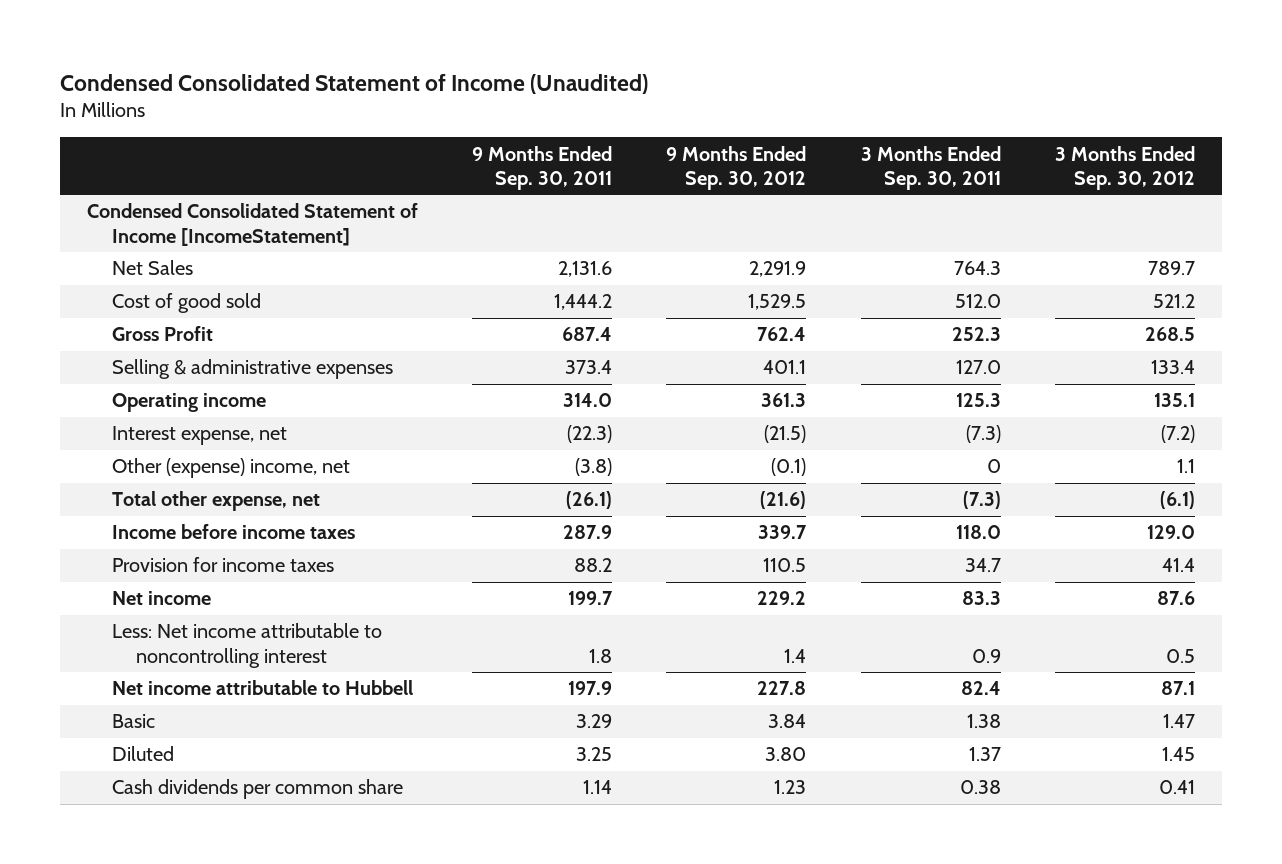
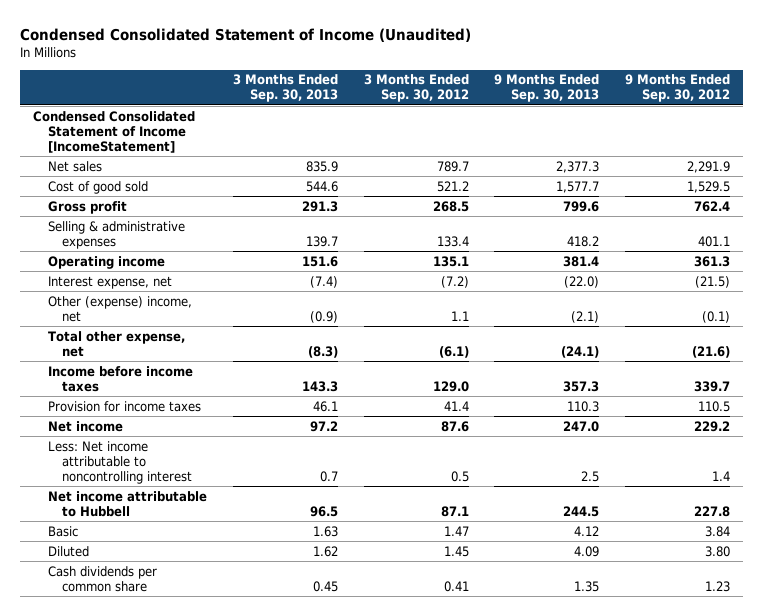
[472,145,613,191] 9 Months Ended Sep. 30, 2011 -> none
[860,145,1001,191] 3 Months Ended Sep. 30, 2011 -> none
none -> [232,74,338,103] 3 Months Ended Sep. 30, 2013
none -> [494,74,600,103] 9 Months Ended Sep. 30, 2013
[111,260,193,276] Net Sales -> [47,160,102,172] Net sales
[111,326,213,342] Gross Profit -> [47,200,127,214] Gross profit

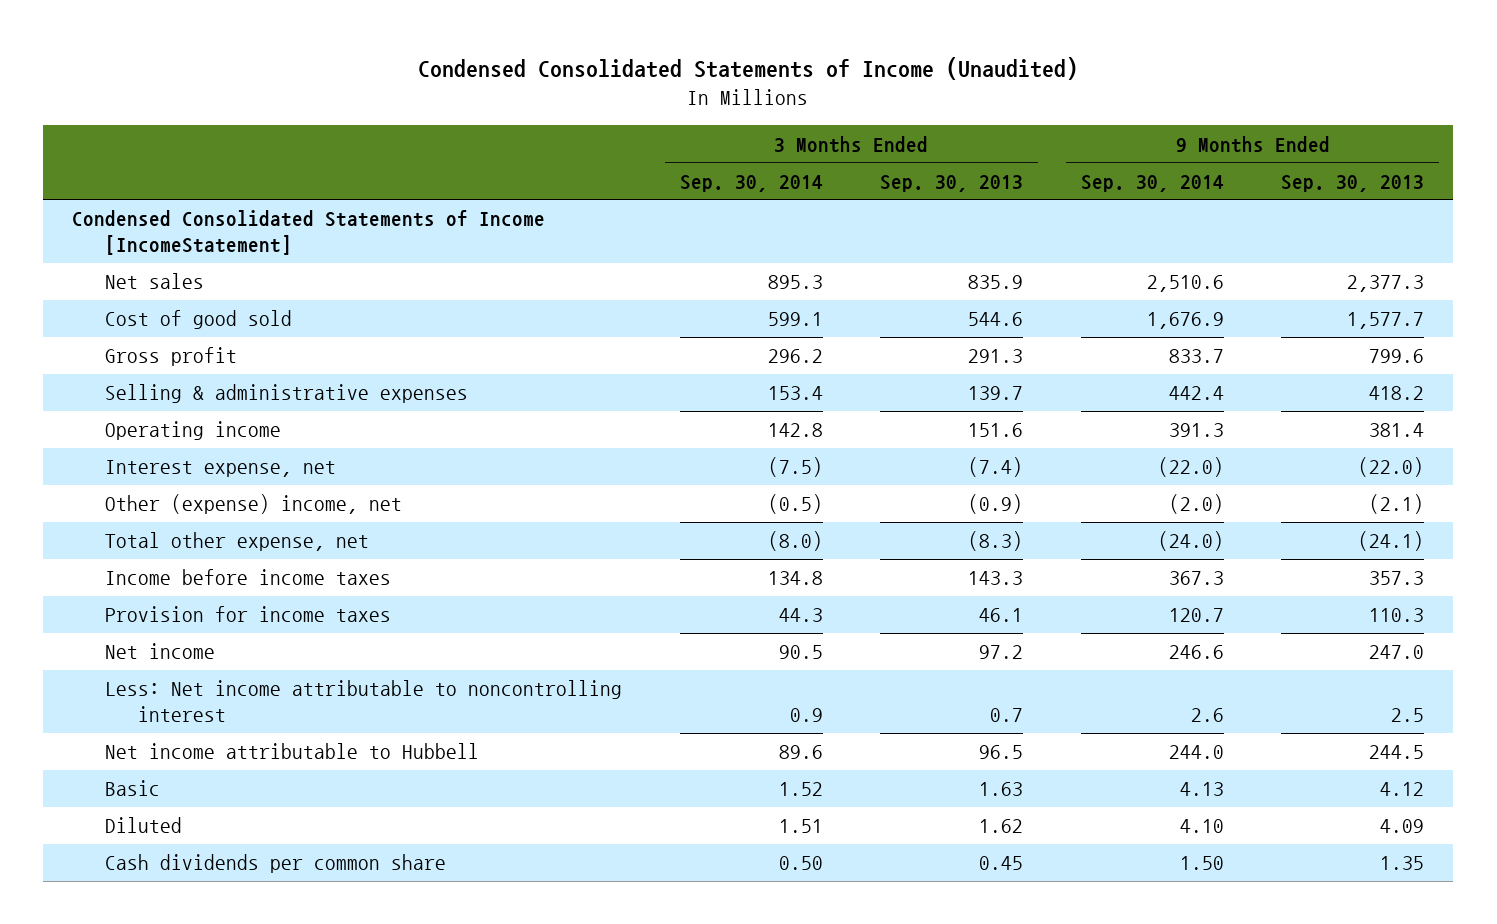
[20,27,472,42] Condensed Consolidated Statement of Income (Unaudited) -> [418,56,1079,80] Condensed Consolidated Statements of Income (Unaudited)
[363,74,469,103] 3 Months Ended Sep. 30, 2012 -> none
[625,74,731,103] 9 Months Ended Sep. 30, 2012 -> none
none -> [679,174,823,192] Sep. 30, 2014
none -> [1080,174,1224,192] Sep. 30, 2014
[33,110,196,153] Condensed Consolidated Statement of Income [IncomeStatement] -> [72,210,546,256] Condensed Consolidated Statements of Income [IncomeStatement]

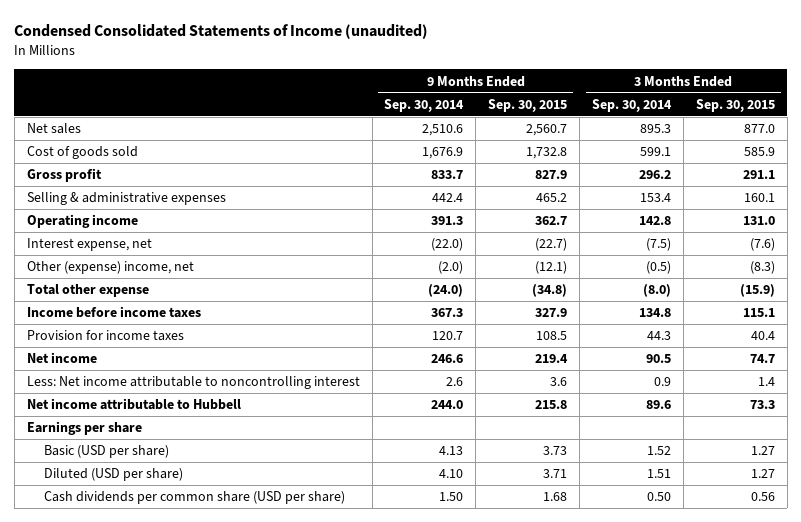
[418,56,1079,80] Condensed Consolidated Statements of Income (Unaudited) -> [14,24,429,40] Condensed Consolidated Statements of Income (unaudited)
[880,174,1024,192] Sep. 30, 2013 -> none
[1281,174,1425,192] Sep. 30, 2013 -> none
none -> [488,98,568,112] Sep. 30, 2015
none -> [695,98,775,112] Sep. 30, 2015
[72,210,546,256] Condensed Consolidated Statements of Income [IncomeStatement] -> none
[104,310,292,330] Cost of good sold -> [26,146,138,160] Cost of goods sold
[104,532,369,552] Total other expense, net -> [26,284,149,298] Total other expense
none -> [26,421,142,436] Earnings per share
[104,780,160,797] Basic -> [43,445,169,459] Basic (USD per share)
[104,817,182,834] Diluted -> [43,468,183,482] Diluted (USD per share)
[104,854,446,874] Cash dividends per common share -> [43,491,345,505] Cash dividends per common share (USD per share)

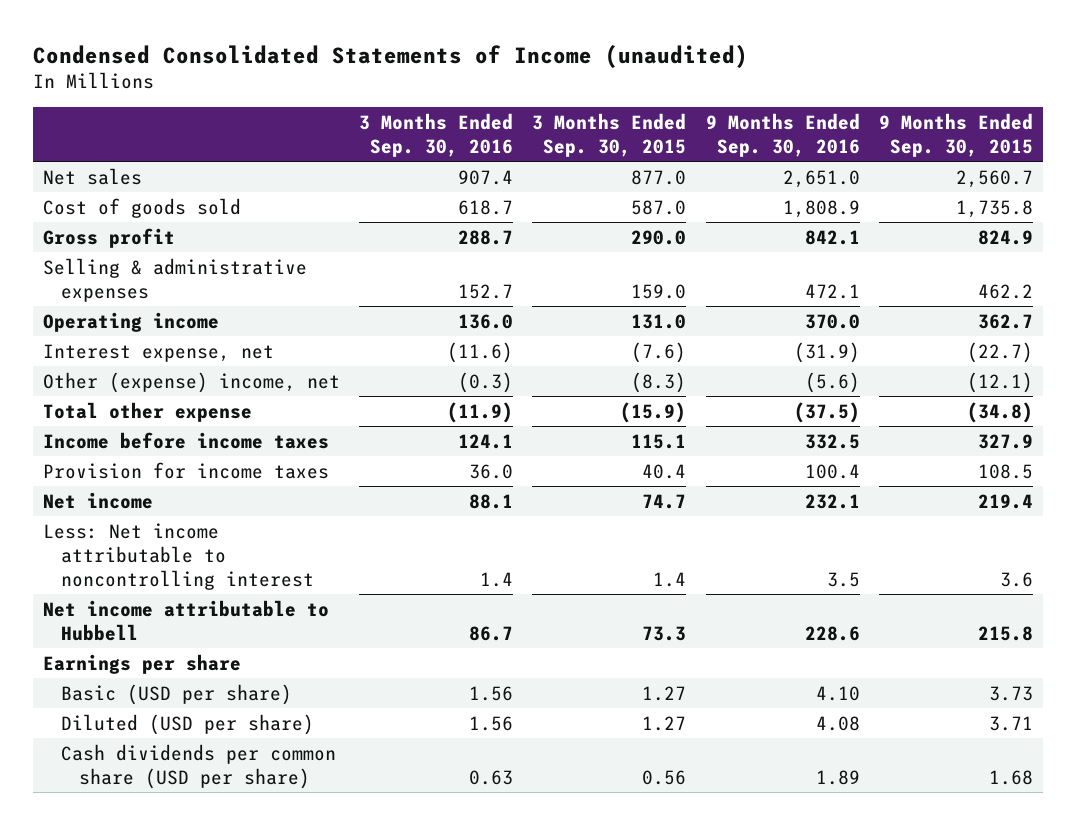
[384,98,465,112] Sep. 30, 2014 -> none
[591,98,672,112] Sep. 30, 2014 -> none
none -> [358,113,513,158] 3 Months Ended Sep. 30, 2016
none -> [705,113,860,158] 9 Months Ended Sep. 30, 2016
[526,147,568,160] 1,732.8 -> [956,199,1034,218] 1,735.8
[743,147,775,157] 585.9 -> [631,199,687,215] 587.0
[535,170,568,180] 827.9 -> [978,229,1034,245] 824.9
[742,170,775,180] 291.1 -> [631,229,687,245] 290.0
[536,193,568,203] 465.2 -> [978,283,1034,299] 462.2
[743,193,775,203] 160.1 -> [631,283,687,299] 159.0

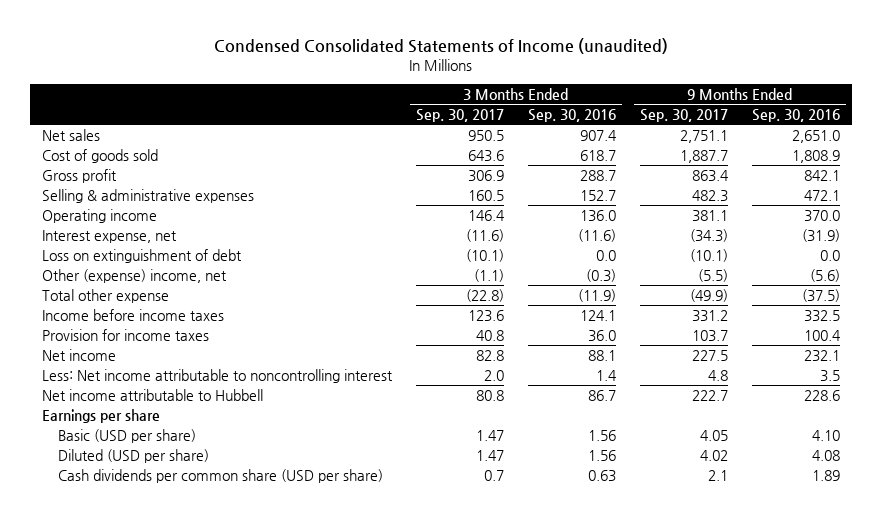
[532,113,687,158] 3 Months Ended Sep. 30, 2015 -> none
[879,113,1034,158] 9 Months Ended Sep. 30, 2015 -> none
none -> [415,109,504,123] Sep. 30, 2017
none -> [639,109,728,123] Sep. 30, 2017
none -> [41,248,242,263] Loss on extinguishment of debt

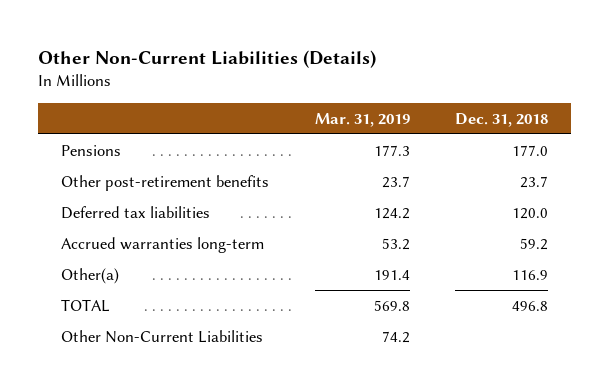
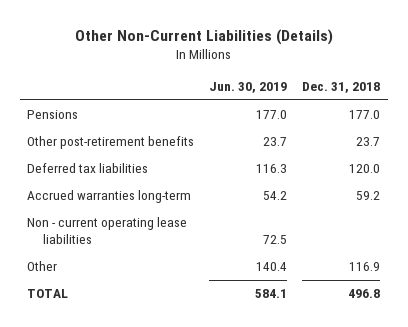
[314,112,410,127] Mar. 31, 2019 -> none
none -> [209,81,288,93] Jun. 30, 2019
none -> [27,217,188,245] Non - current operating lease liabilities
[61,267,120,284] Other(a) -> [27,261,58,272] Other
[61,329,264,343] Other Non-Current Liabilities -> none

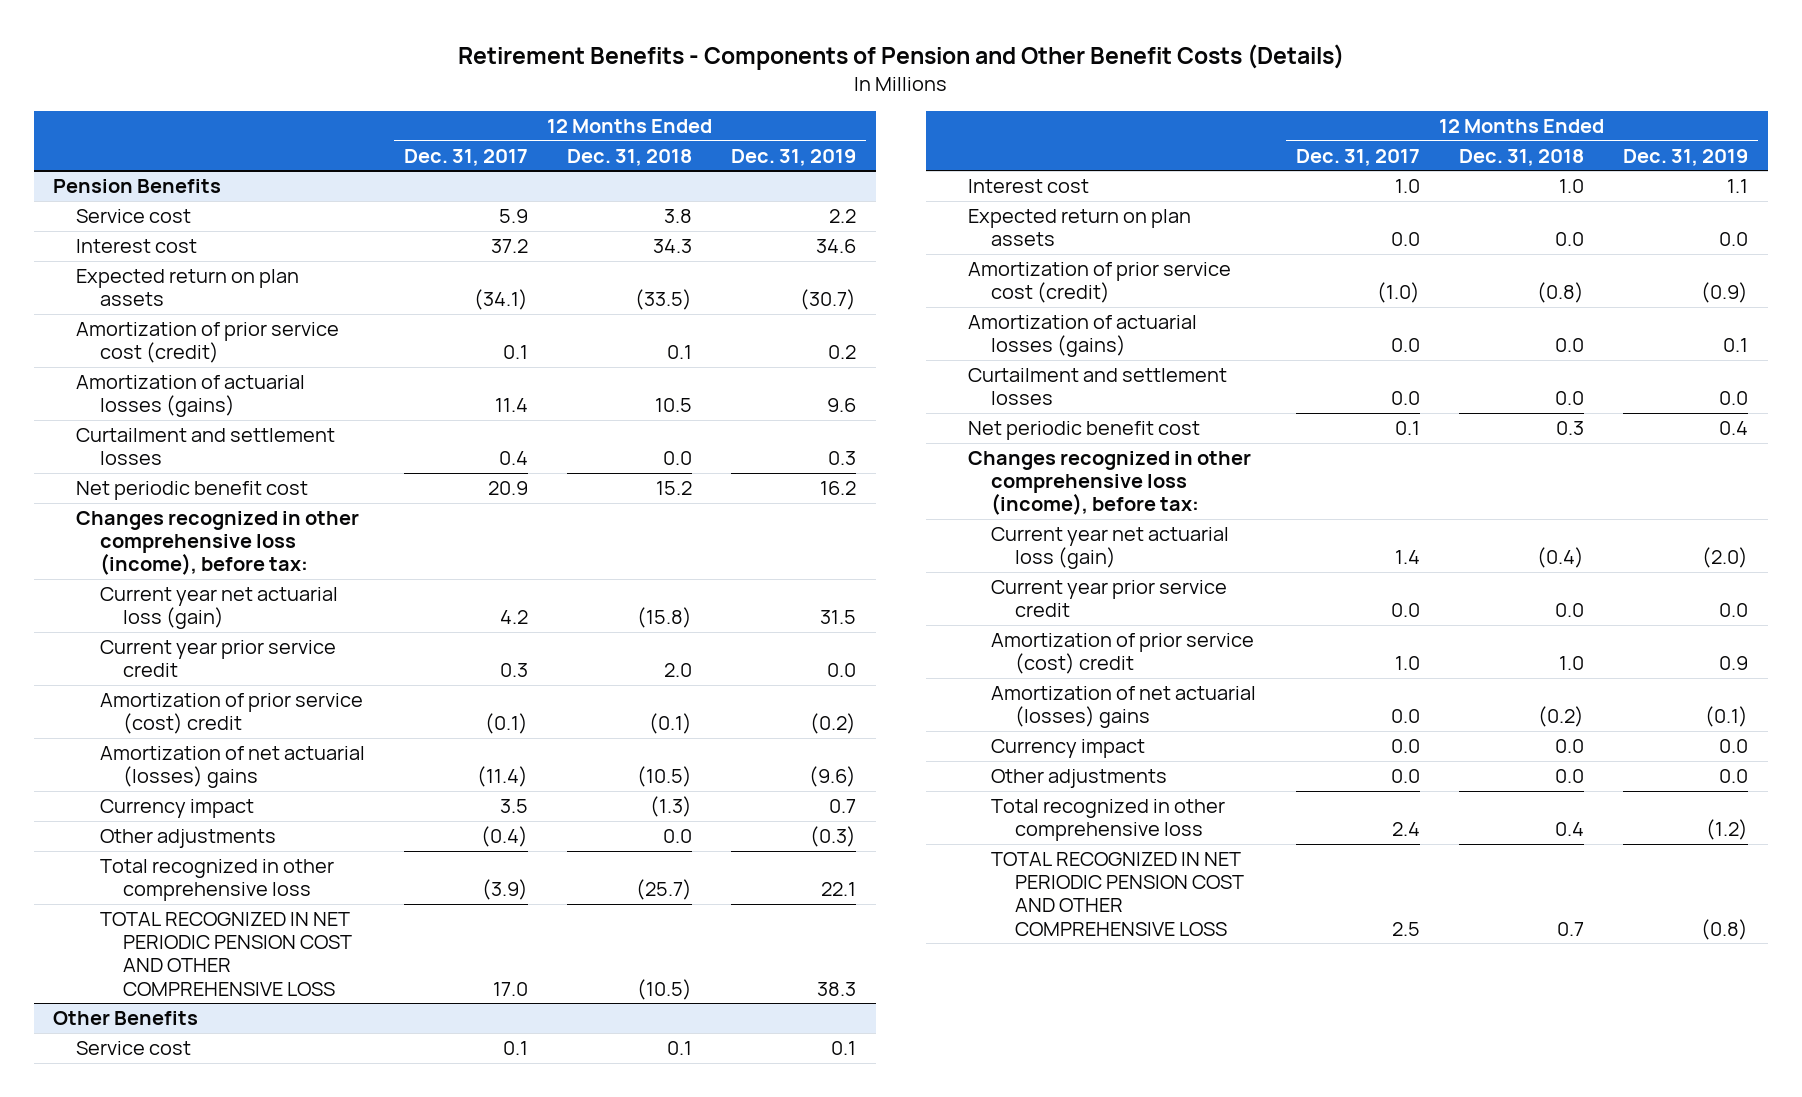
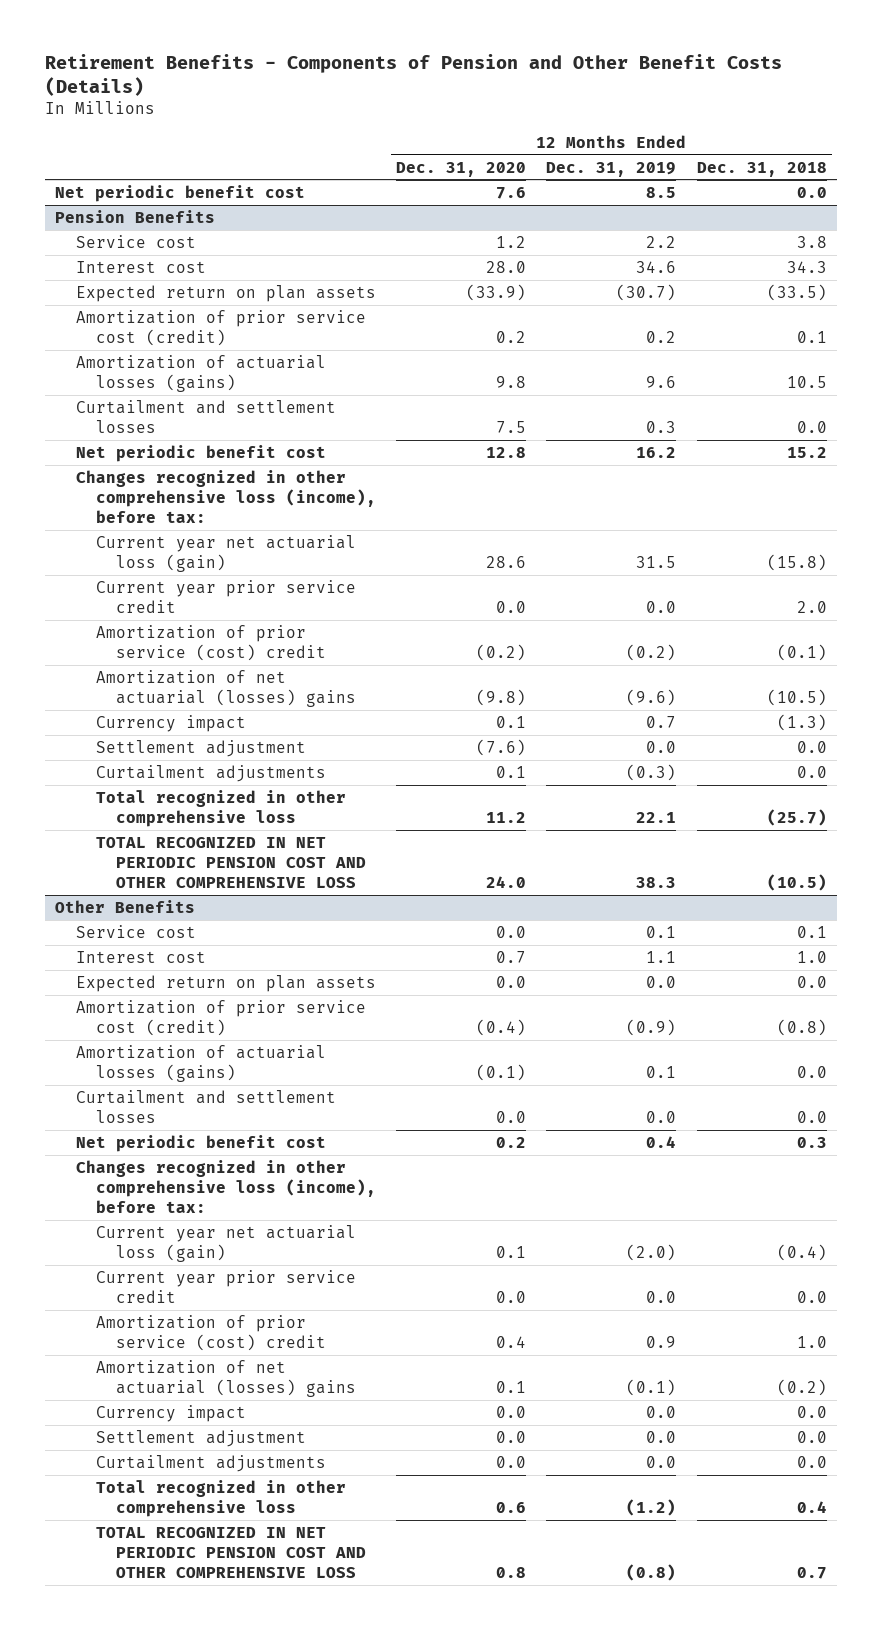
[403,148,528,166] Dec. 31, 2017 -> none
none -> [396,161,527,177] Dec. 31, 2020
none -> [55,184,306,202] Net periodic benefit cost
[99,829,276,849] Other adjustments -> none
none -> [95,739,306,757] Settlement adjustment
none -> [95,764,326,782] Curtailment adjustments
[991,769,1168,789] Other adjustments -> none
none -> [95,1429,306,1447] Settlement adjustment
none -> [95,1454,326,1472] Curtailment adjustments

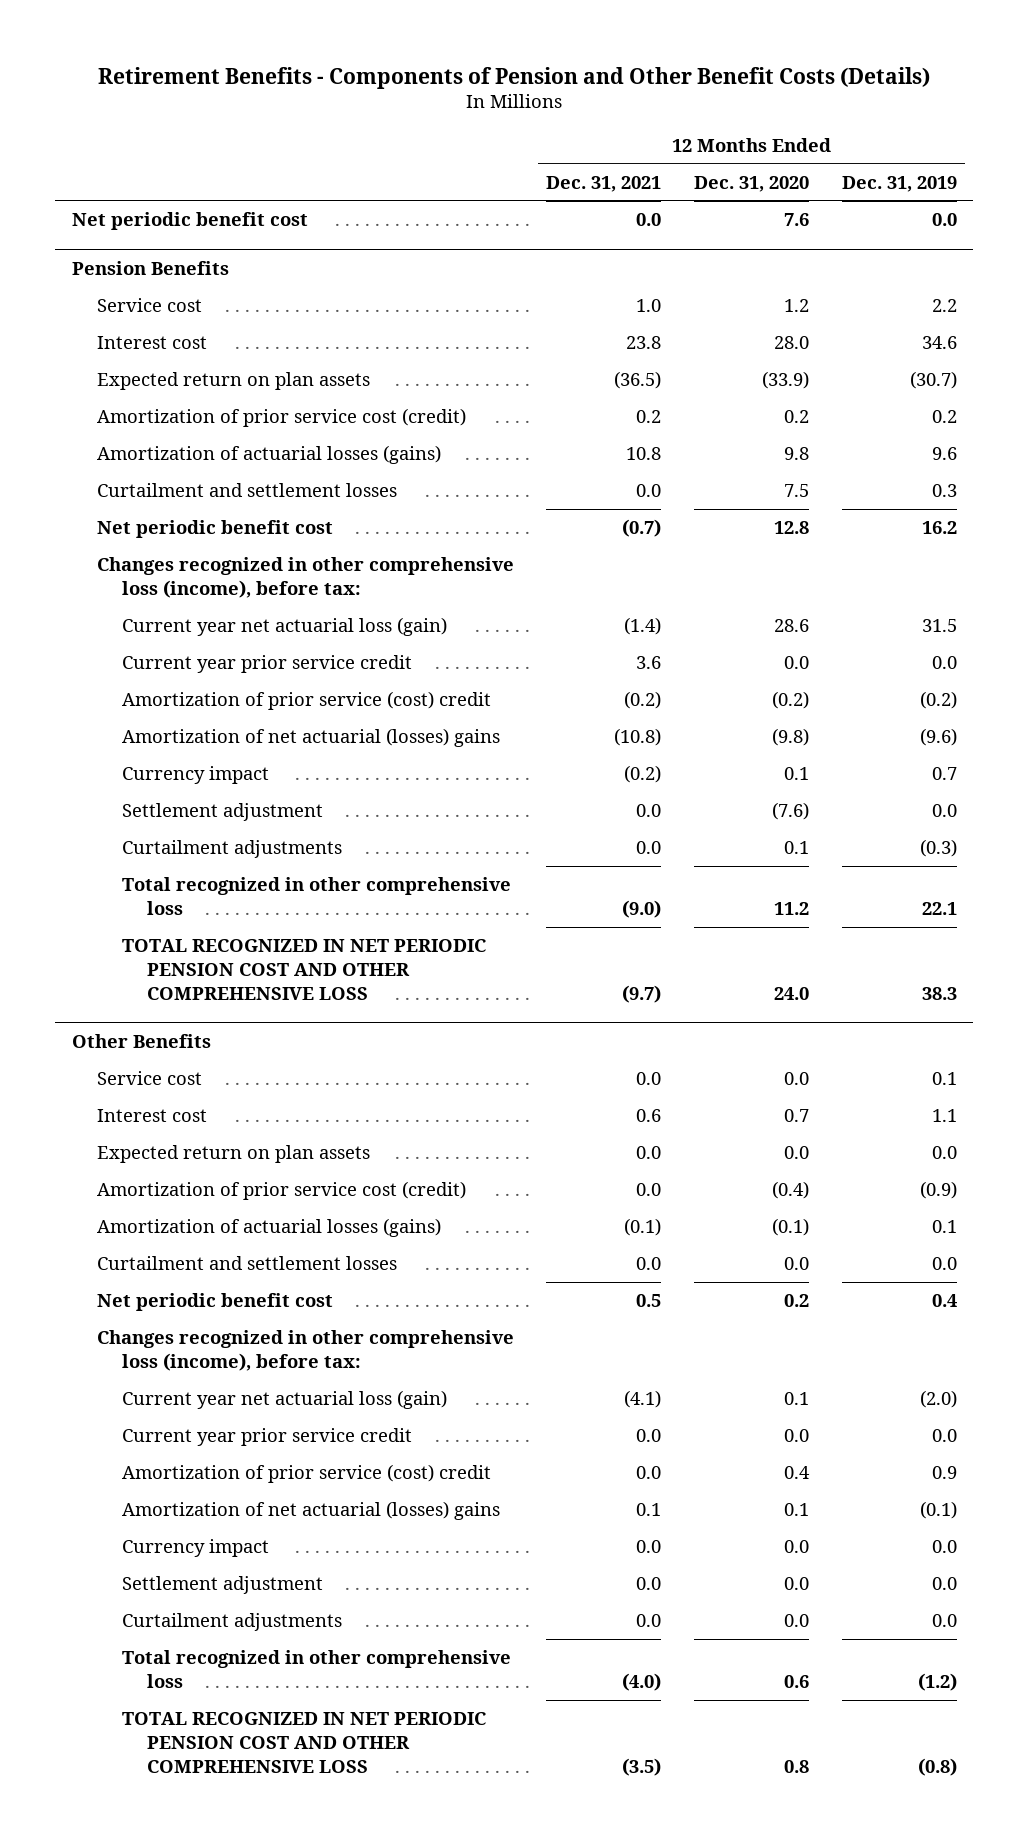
[696,161,827,177] Dec. 31, 2018 -> none
none -> [546,175,662,192] Dec. 31, 2021
[646,186,677,198] 8.5 -> [931,213,957,227] 0.0

